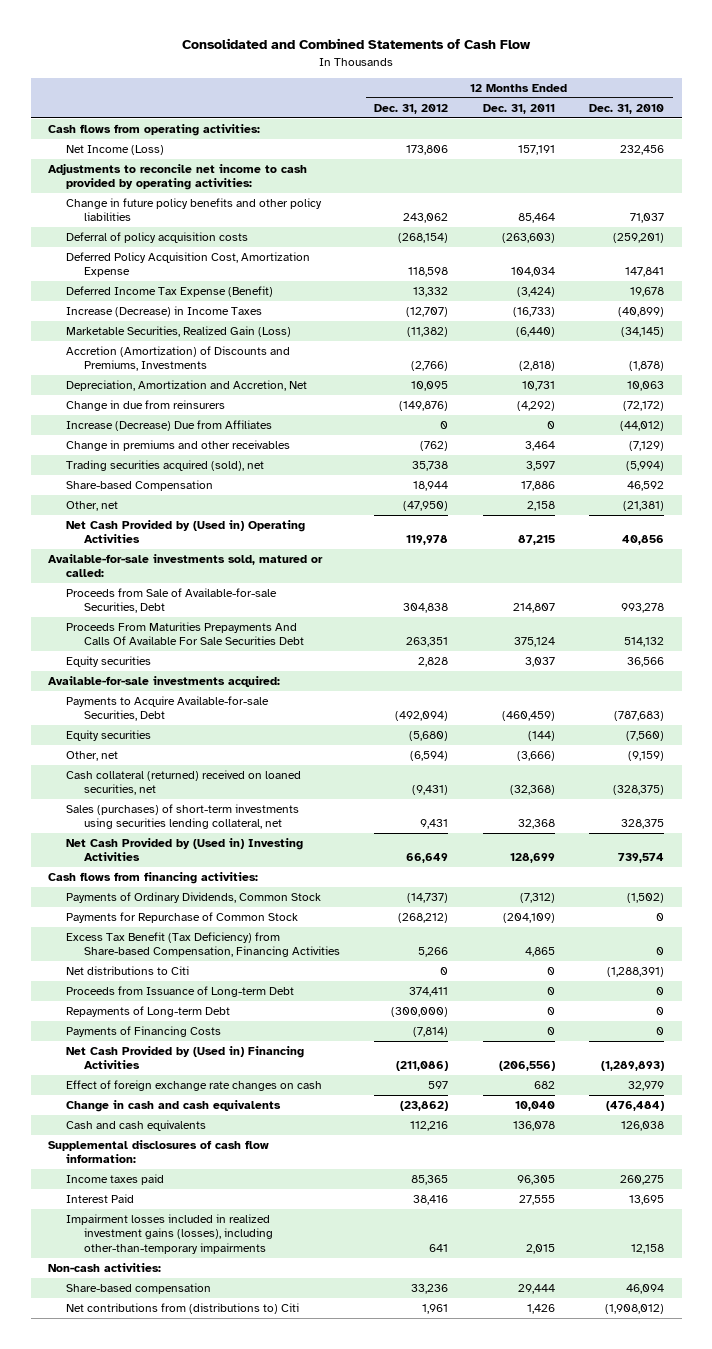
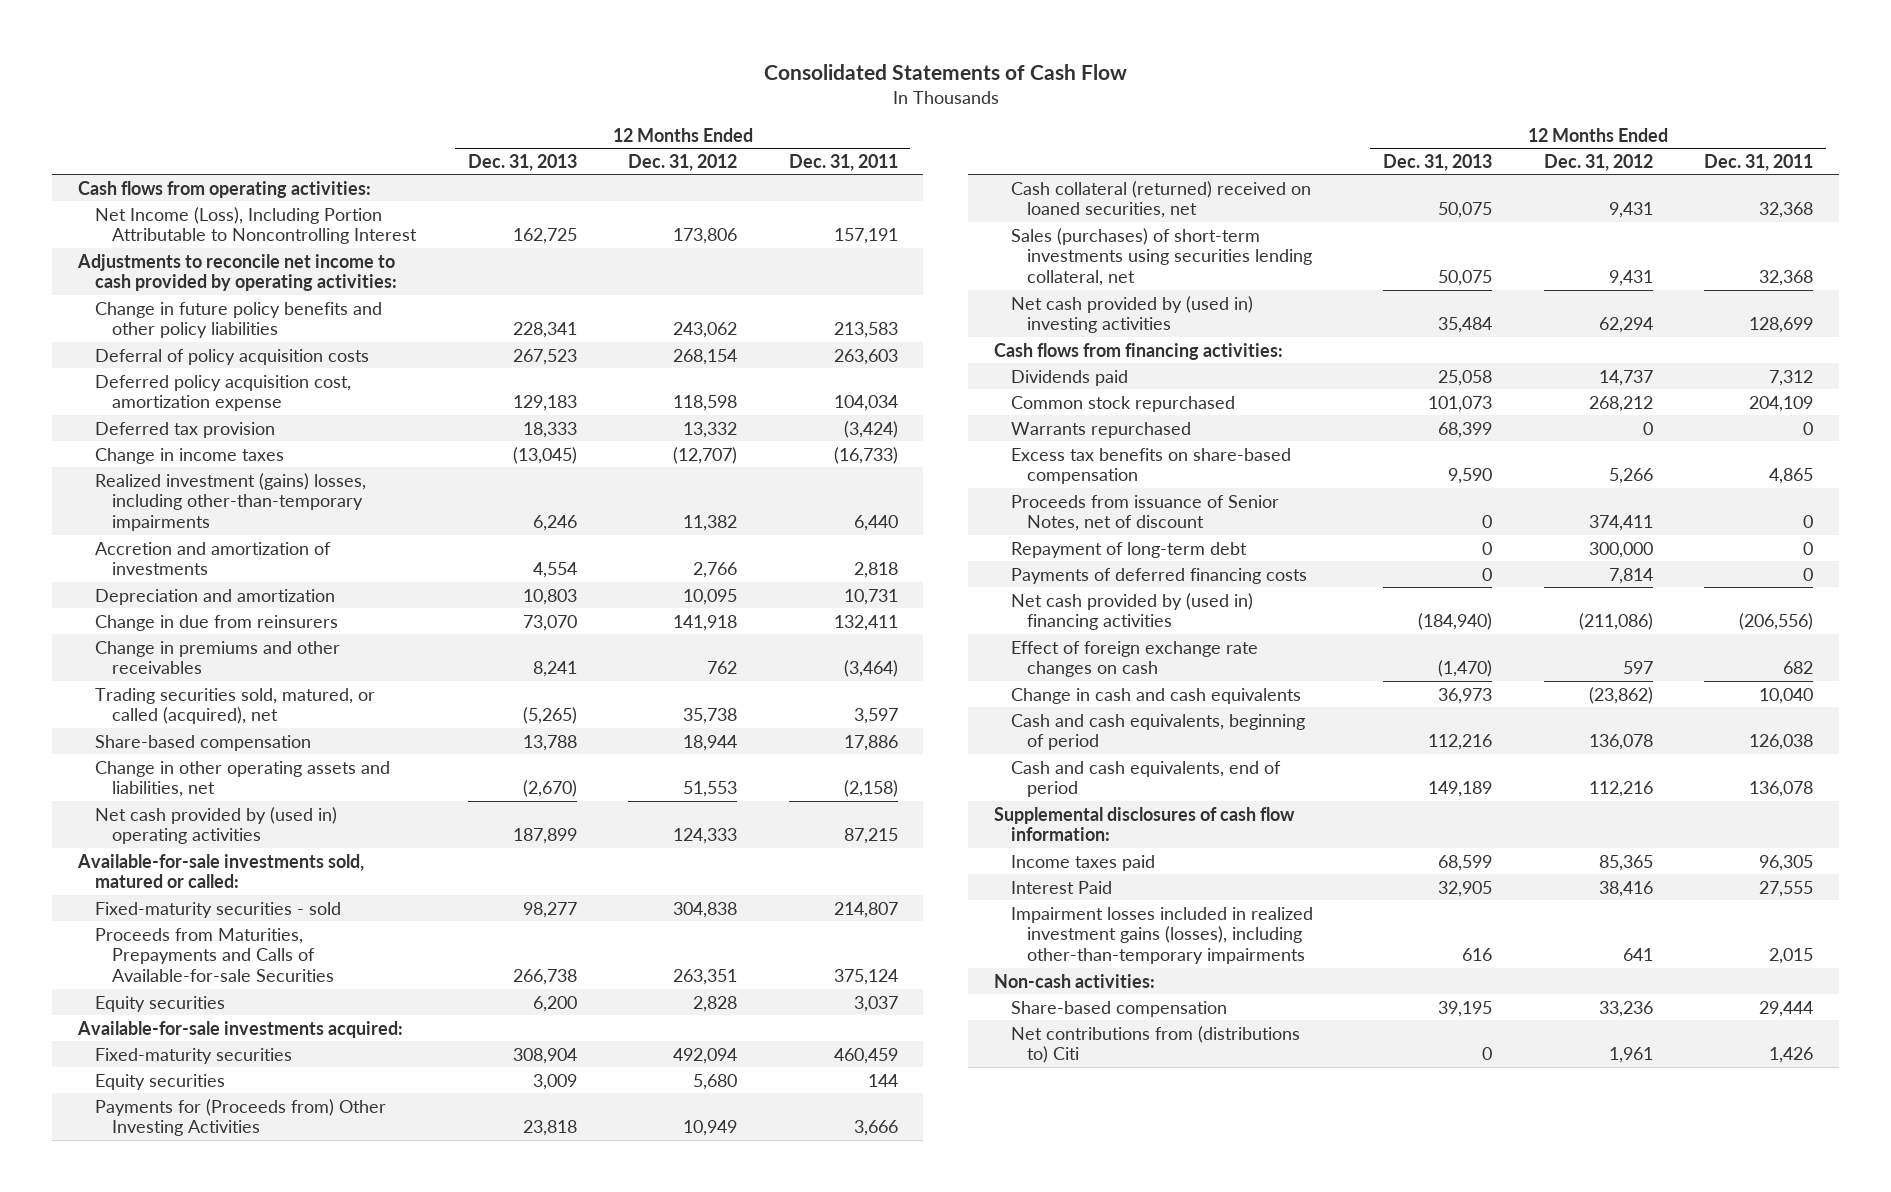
[182,38,532,50] Consolidated and Combined Statements of Cash Flow -> [763,64,1127,81] Consolidated Statements of Cash Flow
[589,103,665,114] Dec. 31, 2010 -> none
none -> [467,153,577,171] Dec. 31, 2013
[65,145,164,156] Net Income (Loss) -> [95,206,417,245] Net Income (Loss), Including Portion Attributable to Noncontrolling Interest
[65,326,291,338] Marketable Securities, Realized Gain (Loss) -> none
[65,420,272,432] Increase (Decrease) Due from Affiliates -> none
[517,213,555,224] 85,464 -> [833,322,898,339] 213,583
[398,233,449,244] (268,154) -> [673,348,738,365] 268,154
[501,233,555,244] (263,603) -> [833,348,898,365] 263,603
[65,252,310,278] Deferred Policy Acquisition Cost, Amortization Expense -> [95,374,352,412] Deferred policy acquisition cost, amortization expense
[65,286,273,298] Deferred Income Tax Expense (Benefit) -> [95,421,276,438] Deferred tax provision
[65,306,262,318] Increase (Decrease) in Income Taxes -> [95,447,285,464] Change in income taxes
none -> [95,472,367,532] Realized investment (gains) losses, including other-than-temporary impairments
[65,346,290,372] Accretion (Amortization) of Discounts and Premiums, Investments -> [95,541,332,576] Accretion and amortization of investments
[411,361,449,372] (2,766) -> [693,562,738,579] 2,766
[518,361,555,372] (2,818) -> [853,562,898,579] 2,818
[65,380,307,392] Depreciation, Amortization and Accretion, Net -> [95,588,336,605] Depreciation and amortization
[399,401,449,412] (149,876) -> [673,614,738,631] 141,918
[516,401,555,412] (4,292) -> [833,614,898,631] 132,411
[420,441,449,452] (762) -> [707,661,738,675] 762
[524,441,555,452] 3,464 -> [843,660,898,678] (3,464)
[65,460,264,472] Trading securities acquired (sold), net -> [95,687,376,725] Trading securities sold, matured, or called (acquired), net
[65,480,213,492] Share-based Compensation -> [95,734,312,751] Share-based compensation
[65,501,118,512] Other, net -> [95,760,391,798] Change in other operating assets and liabilities, net
[403,501,449,512] (47,950) -> [683,781,738,798] 51,553
[526,501,555,512] 2,158 -> [843,780,898,798] (2,158)
[65,520,305,544] Net Cash Provided by (Used in) Operating Activities -> [95,806,338,845] Net cash provided by (used in) operating activities
[406,535,449,546] 119,978 -> [673,828,738,845] 124,333
[65,588,277,614] Proceeds from Sale of Available-for-sale Securities, Debt -> [95,901,342,918] Fixed-maturity securities - sold
[65,622,304,646] Proceeds From Maturities Prepayments And Calls Of Available For Sale Securities Debt -> [95,927,334,983] Proceeds from Maturities, Prepayments and Calls of Available-for-sale Securities
[65,696,269,722] Payments to Acquire Available-for-sale Securities, Debt -> none
[65,751,118,762] Other, net -> none
none -> [95,1047,293,1064] Fixed-maturity securities
[409,731,449,742] (5,680) -> [693,1073,738,1090] 5,680
[527,731,555,742] (144) -> [867,1073,898,1087] 144
none -> [95,1098,387,1137] Payments for (Proceeds from) Other Investing Activities
[412,785,449,796] (9,431) -> [1608,202,1653,219] 9,431
[509,785,555,796] (32,368) -> [1759,202,1814,219] 32,368
[65,838,303,862] Net Cash Provided by (Used in) Investing Activities -> [1010,295,1253,334] Net cash provided by (used in) investing activities
[406,853,449,864] 66,649 -> [1598,317,1653,334] 62,294
[65,892,321,904] Payments of Ordinary Dividends, Common Stock -> none
[65,966,189,976] Net distributions to Citi -> none
none -> [1010,369,1128,386] Dividends paid
[65,912,298,924] Payments for Repurchase of Common Stock -> [1010,395,1235,412] Common stock repurchased
[398,913,449,924] (268,212) -> [1588,395,1653,412] 268,212
[502,913,555,924] (204,109) -> [1749,395,1814,412] 204,109
none -> [1010,421,1191,438] Warrants repurchased
[65,932,340,958] Excess Tax Benefit (Tax Deficiency) from Share-based Compensation, Financing Activities -> [1010,447,1291,485] Excess tax benefits on share-based compensation
[65,986,294,998] Proceeds from Issuance of Long-term Debt -> [1010,494,1279,532] Proceeds from issuance of Senior Notes, net of discount
[65,1006,230,1018] Repayments of Long-term Debt -> [1010,541,1247,558] Repayment of long-term debt
[391,1007,449,1018] (300,000) -> [1588,541,1653,558] 300,000
[65,1026,221,1038] Payments of Financing Costs -> [1010,567,1307,584] Payments of deferred financing costs
[413,1027,449,1038] (7,814) -> [1608,567,1653,584] 7,814
[65,1046,304,1070] Net Cash Provided by (Used in) Financing Activities -> [1010,592,1253,631] Net cash provided by (used in) financing activities
[65,1120,206,1132] Cash and cash equivalents -> [1010,713,1305,751] Cash and cash equivalents, beginning of period
[410,1121,449,1132] 112,216 -> [1588,734,1653,751] 136,078
[512,1121,555,1132] 136,078 -> [1749,734,1814,751] 126,038
none -> [1010,760,1281,798] Cash and cash equivalents, end of period

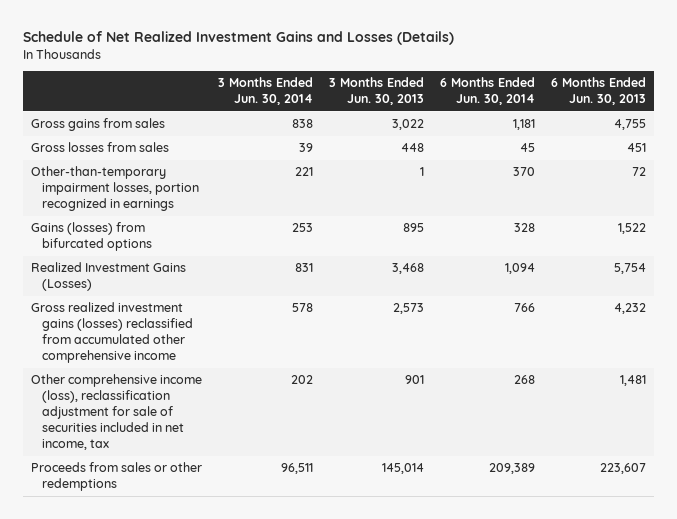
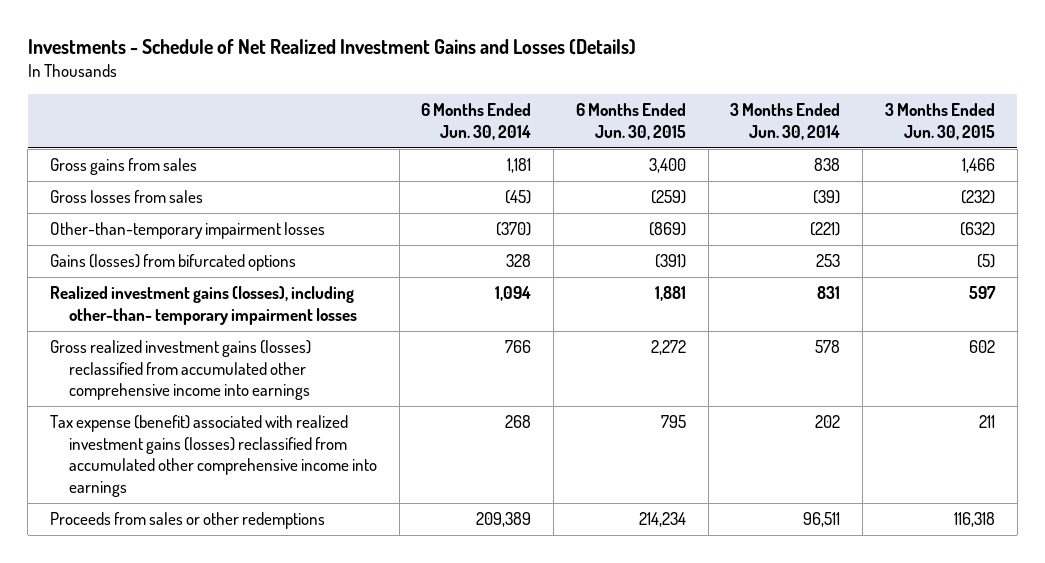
[22,30,454,45] Schedule of Net Realized Investment Gains and Losses (Details) -> [27,38,636,55] Investments - Schedule of Net Realized Investment Gains and Losses (Details)
[328,77,424,106] 3 Months Ended Jun. 30, 2013 -> none
[550,77,646,106] 6 Months Ended Jun. 30, 2013 -> none
none -> [575,103,686,140] 6 Months Ended Jun. 30, 2015
none -> [884,103,995,140] 3 Months Ended Jun. 30, 2015
[298,143,313,153] 39 -> [813,190,841,205] (39)
[519,143,535,153] 45 -> [505,190,532,205] (45)
[30,166,200,212] Other-than-temporary impairment losses, portion recognized in earnings -> [49,222,325,240] Other-than-temporary impairment losses
[294,167,313,177] 221 -> [810,222,841,237] (221)
[512,167,535,177] 370 -> [496,222,532,237] (370)
[30,262,186,292] Realized Investment Gains (Losses) -> [49,286,358,325] Realized investment gains (losses), including other-than- temporary impairment losses
[30,302,194,364] Gross realized investment gains (losses) reclassified from accumulated other comprehensive income -> [49,340,311,401] Gross realized investment gains (losses) reclassified from accumulated other comprehensive income into earnings
[30,374,202,451] Other comprehensive income (loss), reclassification adjustment for sale of securities included in net income, tax -> [49,415,378,497] Tax expense (benefit) associated with realized investment gains (losses) reclassified from accumulated other comprehensive income into earnings

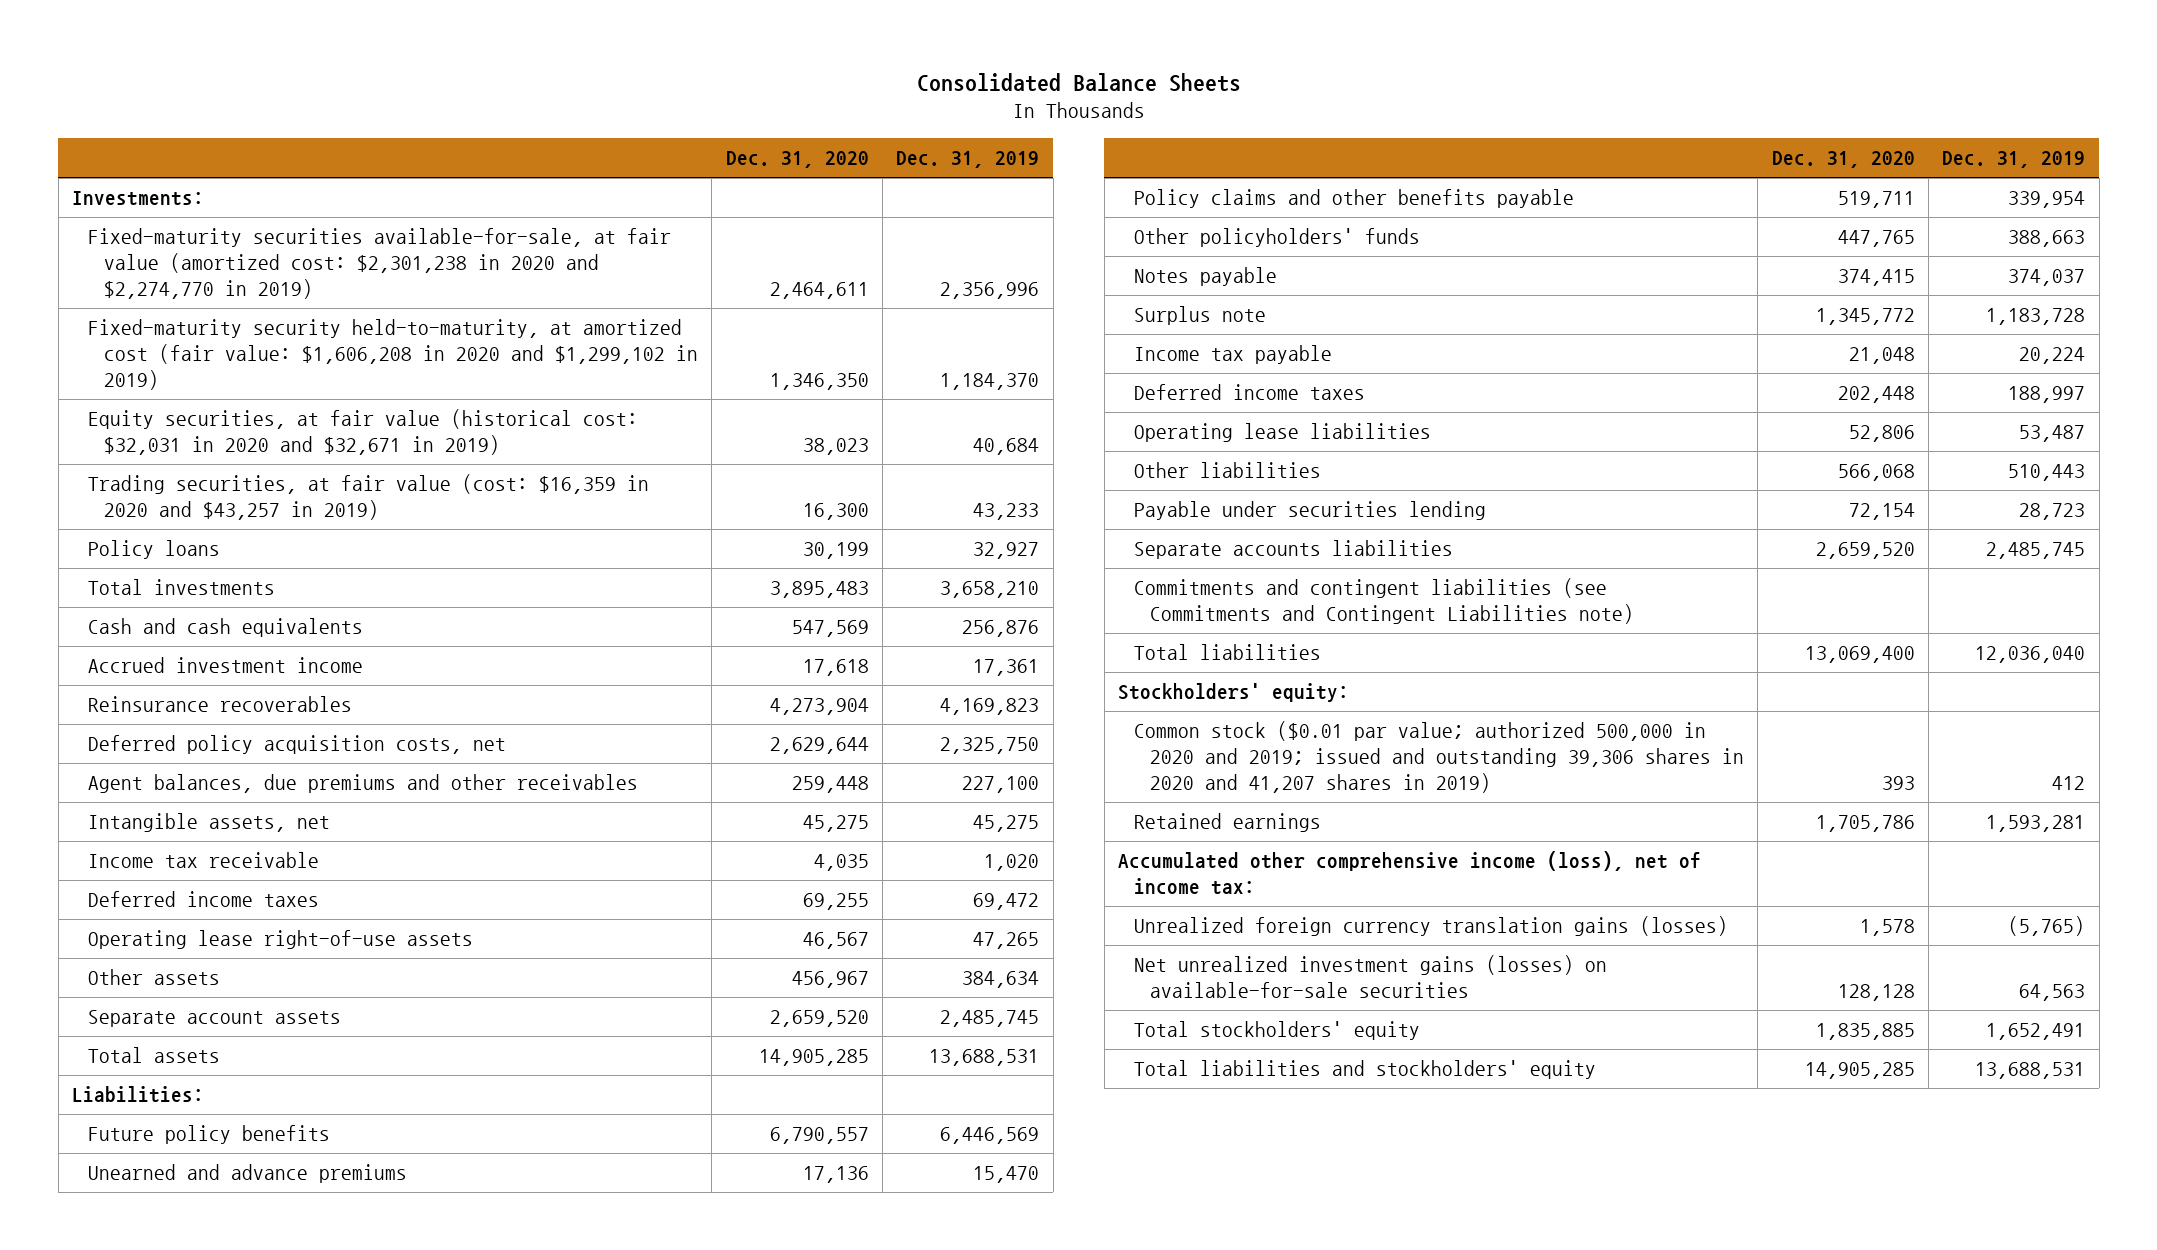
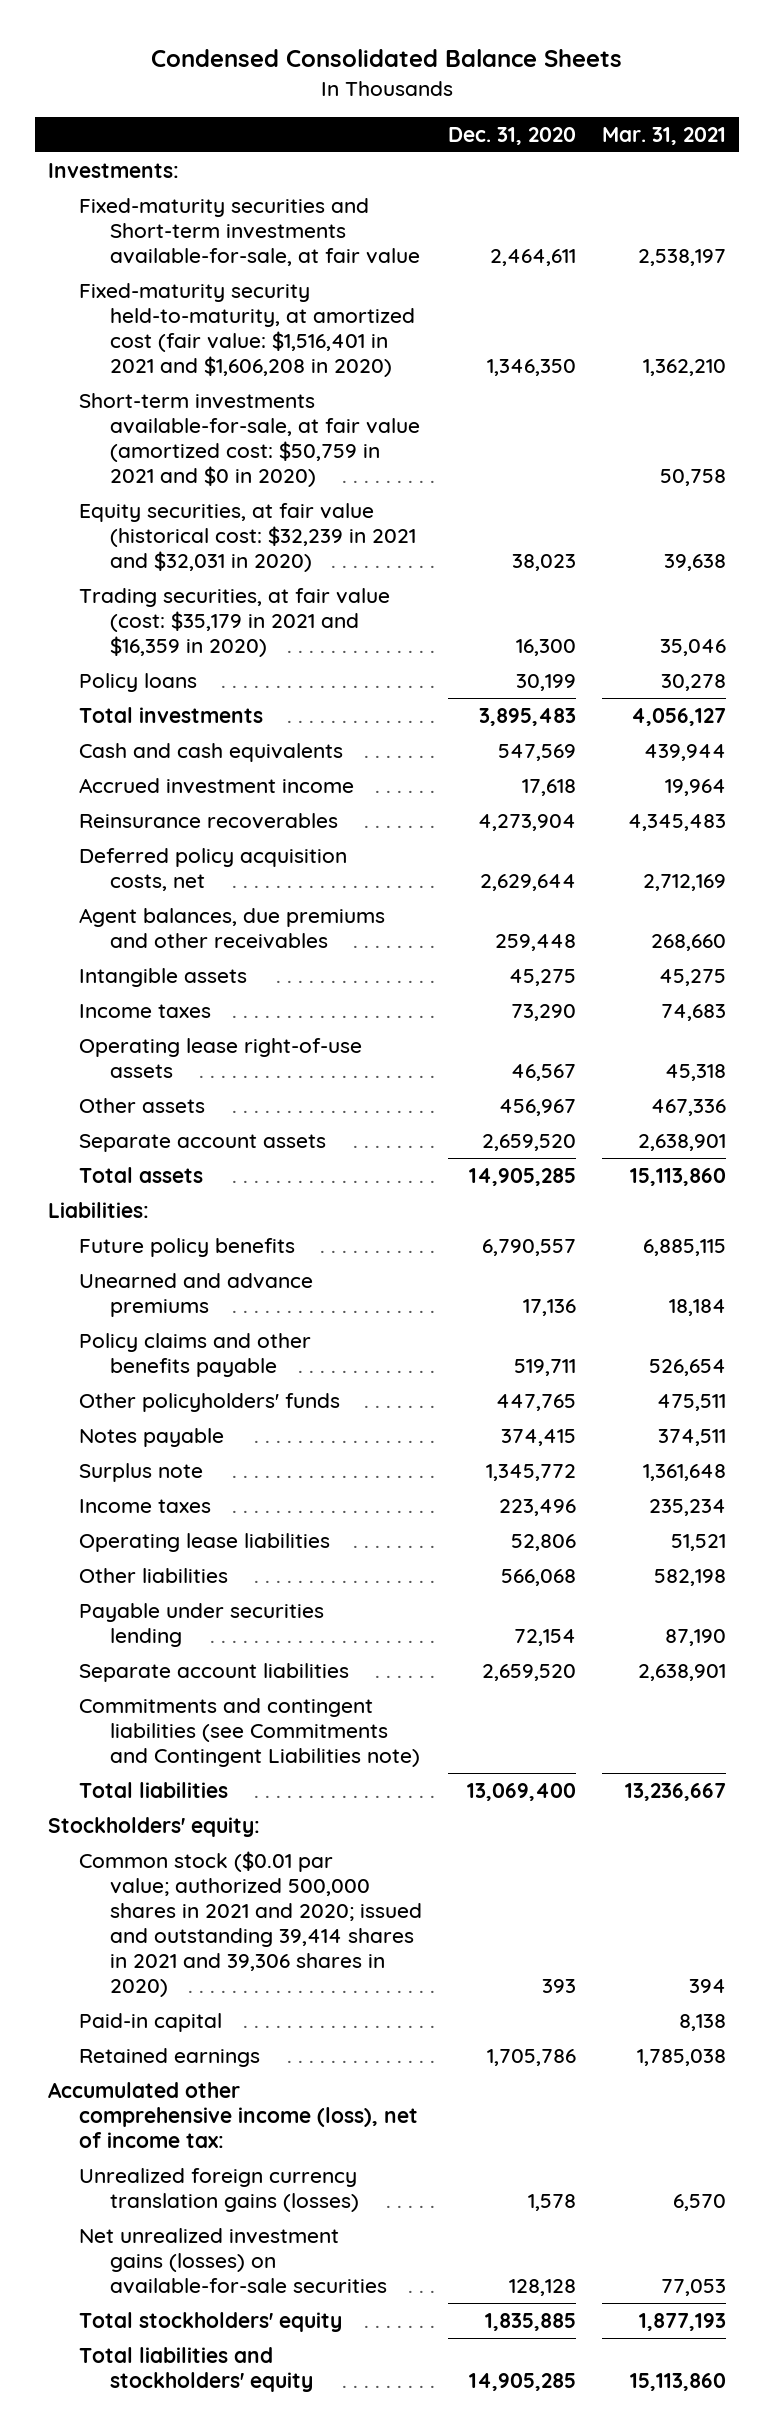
[916,72,1241,92] Consolidated Balance Sheets -> [151,49,623,68] Condensed Consolidated Balance Sheets
[896,151,1040,169] Dec. 31, 2019 -> none
none -> [602,126,727,145] Mar. 31, 2021
[87,228,671,300] Fixed-maturity securities available-for-sale, at fair value (amortized cost: $2,301,238 in 2020 and $2,274,770 in 2019) -> [78,198,420,266] Fixed-maturity securities and Short-term investments available-for-sale, at fair value
[87,319,698,391] Fixed-maturity security held-to-maturity, at amortized cost (fair value: $1,606,208 in 2020 and $1,299,102 in 2019) -> [78,283,415,377] Fixed-maturity security held-to-maturity, at amortized cost (fair value: $1,516,401 in 2021 and $1,606,208 in 2020)
none -> [78,393,420,487] Short-term investments available-for-sale, at fair value (amortized cost: $50,759 in 2021 and $0 in 2020)
[87,409,638,456] Equity securities, at fair value (historical cost: $32,031 in 2020 and $32,671 in 2019) -> [78,503,416,572] Equity securities, at fair value (historical cost: $32,239 in 2021 and $32,031 in 2020)
[87,474,649,521] Trading securities, at fair value (cost: $16,359 in 2020 and $43,257 in 2019) -> [78,588,390,657] Trading securities, at fair value (cost: $35,179 in 2021 and $16,359 in 2020)
[87,852,319,869] Income tax receivable -> none
[87,813,330,833] Intangible assets, net -> [78,968,247,988] Intangible assets
[87,891,319,908] Deferred income taxes -> [78,1004,211,1019] Income taxes
[802,893,869,911] 69,255 -> [511,1004,577,1022] 73,290
[1134,345,1333,365] Income tax payable -> none
[1134,384,1366,401] Deferred income taxes -> [78,1499,211,1514] Income taxes
[1837,386,1915,404] 202,448 -> [499,1499,577,1517] 223,496
[1134,540,1454,560] Separate accounts liabilities -> [78,1663,349,1683] Separate account liabilities
[1134,721,1745,794] Common stock ($0.01 par value; authorized 500,000 in 2020 and 2019; issued and outstanding 39,306 shares in 2020 and 41,207 shares in 2019) -> [78,1851,422,1997] Common stock ($0.01 par value; authorized 500,000 shares in 2021 and 2020; issued and outstanding 39,414 shares in 2021 and 39,306 shares in 2020)
none -> [78,2013,222,2033] Paid-in capital

